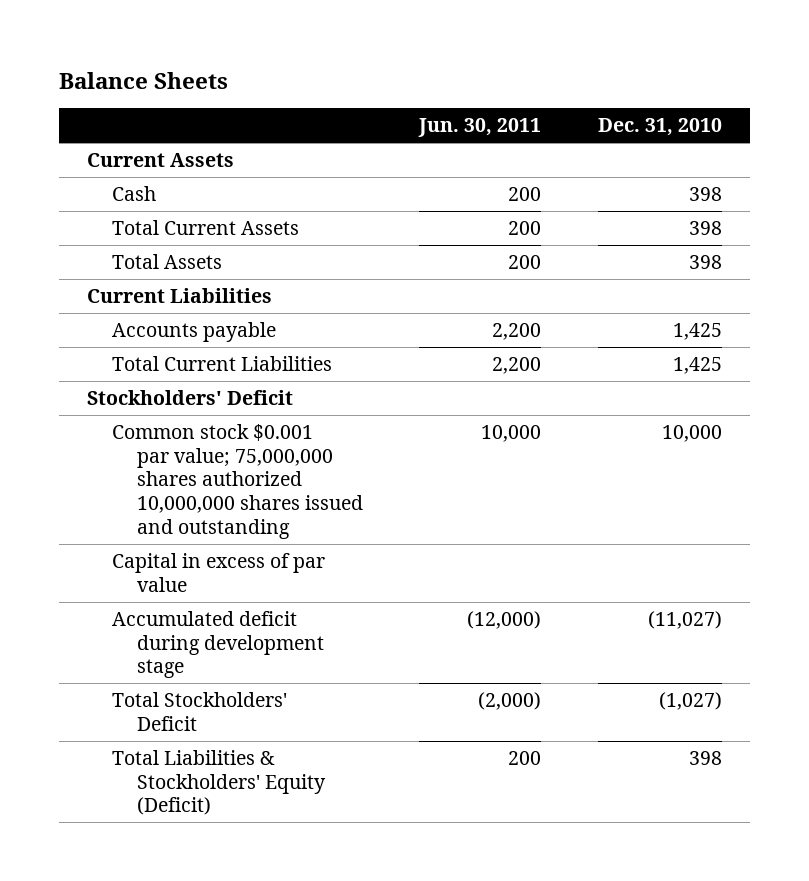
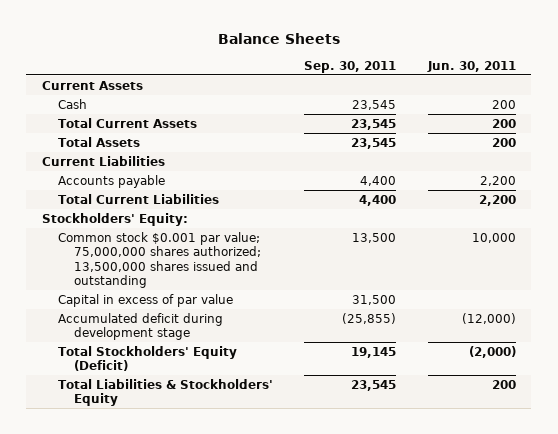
[597,118,722,137] Dec. 31, 2010 -> none
none -> [304,60,397,73] Sep. 30, 2011
[87,389,294,405] Stockholders' Deficit -> [41,212,188,226] Stockholders' Equity:
[111,423,363,539] Common stock $0.001 par value; 75,000,000 shares authorized 10,000,000 shares issued and outstanding -> [57,231,262,288] Common stock $0.001 par value; 75,000,000 shares authorized; 13,500,000 shares issued and outstanding
[111,691,287,731] Total Stockholders' Deficit -> [57,345,237,372] Total Stockholders' Equity (Deficit)
[111,749,326,816] Total Liabilities & Stockholders' Equity (Deficit) -> [57,378,273,407] Total Liabilities & Stockholders' Equity

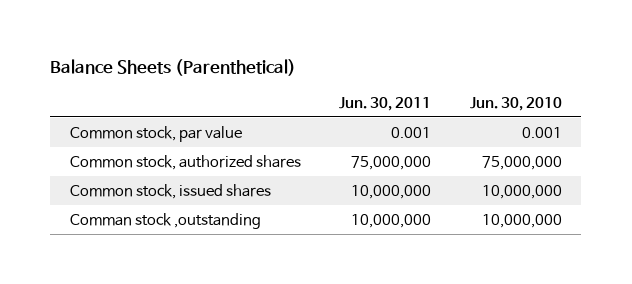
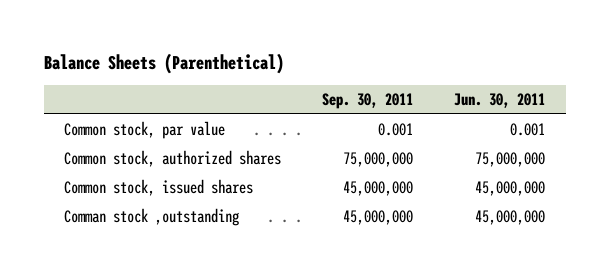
[470,96,563,111] Jun. 30, 2010 -> none
none -> [322,93,414,110] Sep. 30, 2011
[351,184,432,199] 10,000,000 -> [475,181,546,197] 45,000,000
[351,213,432,228] 10,000,000 -> [475,210,546,226] 45,000,000

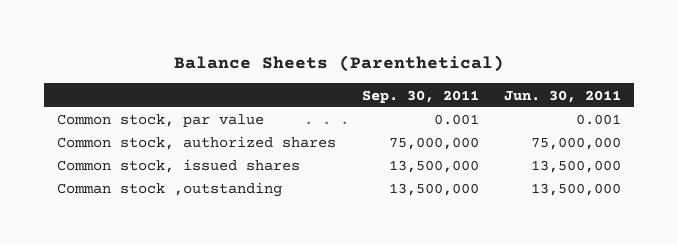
[343,181,414,197] 45,000,000 -> [388,160,479,174] 13,500,000
[475,181,546,197] 45,000,000 -> [531,160,622,174] 13,500,000
[343,210,414,226] 45,000,000 -> [388,183,479,197] 13,500,000
[475,210,546,226] 45,000,000 -> [531,183,622,197] 13,500,000

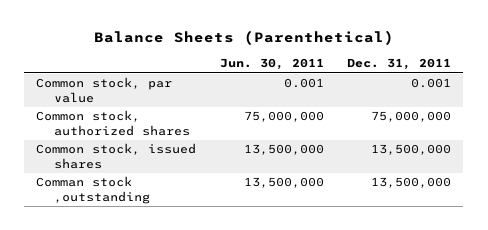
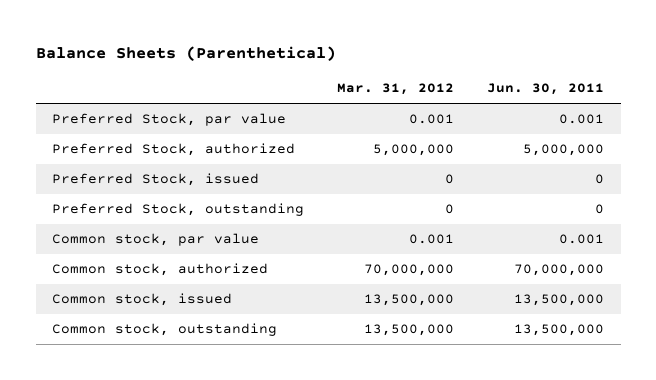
[347,58,452,71] Dec. 31, 2011 -> none
none -> [337,83,455,96] Mar. 31, 2012
none -> [52,113,287,127] Preferred Stock, par value
none -> [52,143,296,157] Preferred Stock, authorized
none -> [52,173,260,187] Preferred Stock, issued
none -> [52,203,305,217] Preferred Stock, outstanding
[36,110,190,137] Common stock, authorized shares -> [52,263,269,277] Common stock, authorized
[243,111,324,123] 75,000,000 -> [514,264,605,277] 70,000,000
[36,143,197,170] Common stock, issued shares -> [52,293,233,307] Common stock, issued
[36,176,150,205] Comman stock ,outstanding -> [52,323,278,337] Common stock, outstanding

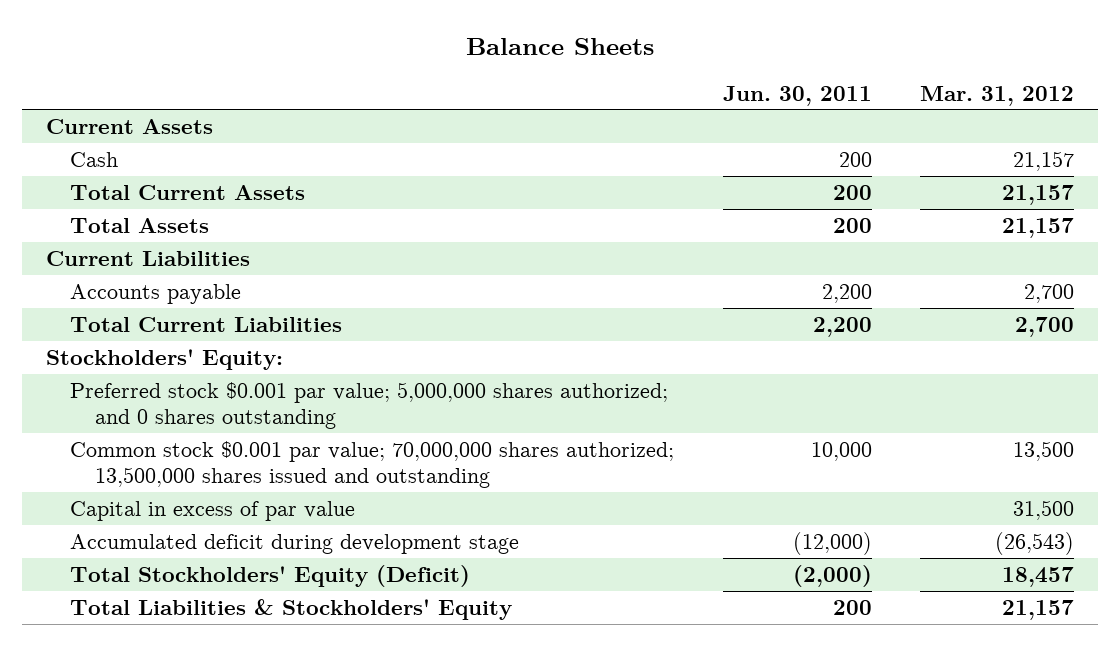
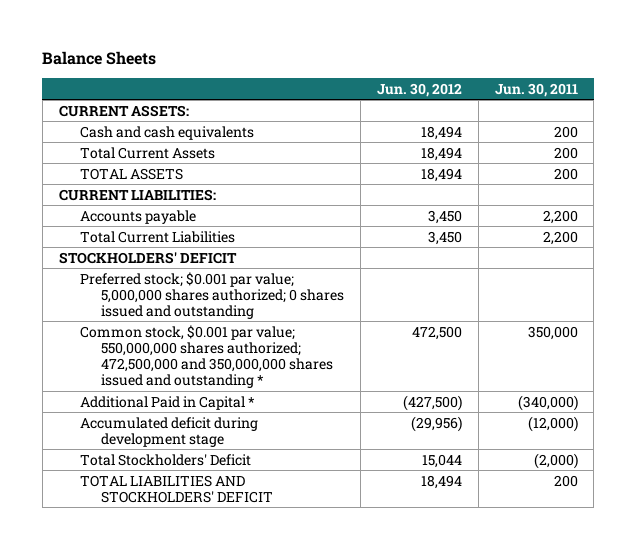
[919,85,1074,106] Mar. 31, 2012 -> none
none -> [376,83,462,98] Jun. 30, 2012
[70,151,119,167] Cash -> none
[45,118,213,134] Current Assets -> [58,104,189,117] CURRENT ASSETS:
none -> [79,125,254,140] Cash and cash equivalents
[70,217,210,233] Total Assets -> [79,167,183,180] TOTAL ASSETS
[45,250,250,266] Current Liabilities -> [58,188,216,201] CURRENT LIABILITIES:
[70,500,356,521] Capital in excess of par value -> none
[45,348,283,370] Stockholders' Equity: -> [58,251,237,264] STOCKHOLDERS' DEFICIT
[70,381,669,430] Preferred stock $0.001 par value; 5,000,000 shares authorized; and 0 shares outstanding -> [79,271,345,320] Preferred stock; $0.001 par value; 5,000,000 shares authorized; 0 shares issued and outstanding
[70,440,675,489] Common stock $0.001 par value; 70,000,000 shares authorized; 13,500,000 shares issued and outstanding -> [79,324,334,389] Common stock, $0.001 par value; 550,000,000 shares authorized; 472,500,000 and 350,000,000 shares issued and outstanding *
[810,441,872,461] 10,000 -> [527,325,578,340] 350,000
none -> [79,395,255,410] Additional Paid in Capital *
[70,564,471,587] Total Stockholders' Equity (Deficit) -> [79,453,251,466] Total Stockholders' Deficit
[70,598,513,620] Total Liabilities & Stockholders' Equity -> [79,474,274,503] TOTAL LIABILITIES AND STOCKHOLDERS' DEFICIT

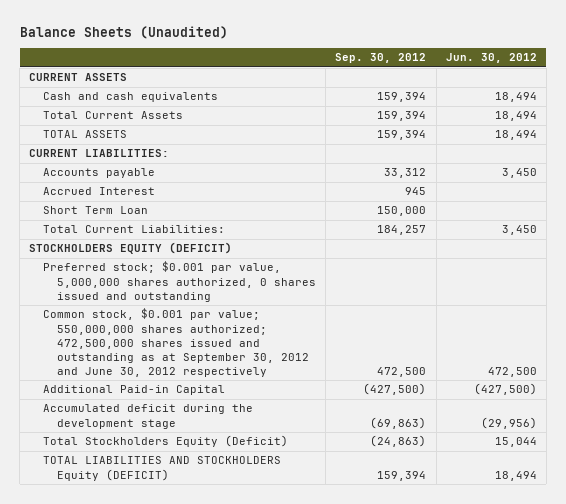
[42,51,157,66] Balance Sheets -> [19,25,228,39] Balance Sheets (Unaudited)
[494,83,578,98] Jun. 30, 2011 -> none
none -> [335,53,427,64] Sep. 30, 2012
[58,104,189,117] CURRENT ASSETS: -> [29,73,128,82] CURRENT ASSETS
none -> [43,187,156,196] Accrued Interest
none -> [43,206,149,215] Short Term Loan
[79,230,235,243] Total Current Liabilities -> [43,225,226,234] Total Current Liabilities:
[58,251,237,264] STOCKHOLDERS' DEFICIT -> [29,242,233,255] STOCKHOLDERS EQUITY (DEFICIT)
[79,271,345,320] Preferred stock; $0.001 par value; 5,000,000 shares authorized; 0 shares issued and outstanding -> [43,261,317,302] Preferred stock; $0.001 par value, 5,000,000 shares authorized, 0 shares issued and outstanding
[79,324,334,389] Common stock, $0.001 par value; 550,000,000 shares authorized; 472,500,000 and 350,000,000 shares issued and outstanding * -> [43,308,310,377] Common stock, $0.001 par value; 550,000,000 shares authorized; 472,500,000 shares issued and outstanding as at September 30, 2012 and June 30, 2012 respectively
[79,395,255,410] Additional Paid in Capital * -> [43,385,226,396] Additional Paid-in Capital
[79,416,258,447] Accumulated deficit during development stage -> [43,404,254,429] Accumulated deficit during the development stage
[79,453,251,466] Total Stockholders' Deficit -> [43,435,289,448] Total Stockholders Equity (Deficit)
[79,474,274,503] TOTAL LIABILITIES AND STOCKHOLDERS' DEFICIT -> [43,456,282,481] TOTAL LIABILITIES AND STOCKHOLDERS Equity (DEFICIT)

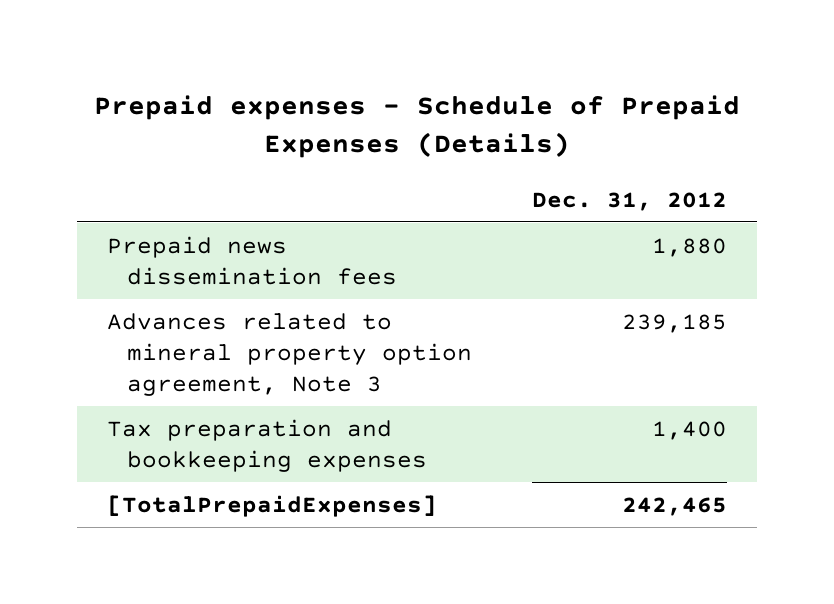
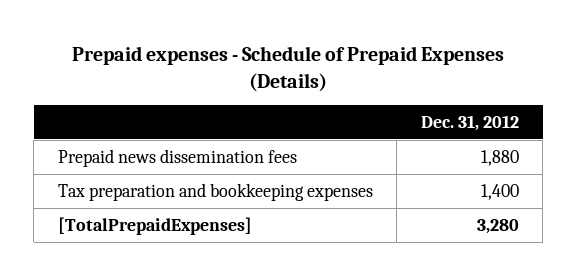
[106,312,472,397] Advances related to mineral property option agreement, Note 3 -> none
[622,496,728,516] 242,465 -> [476,218,519,234] 3,280

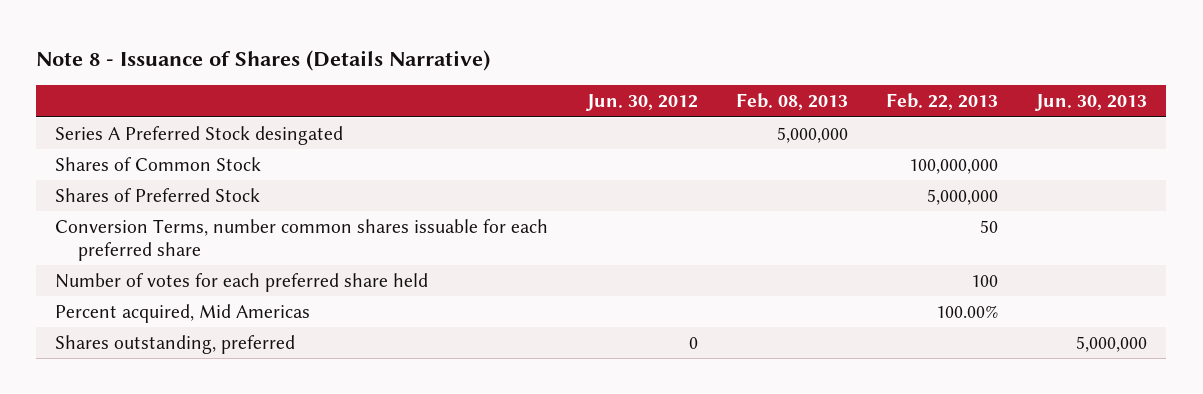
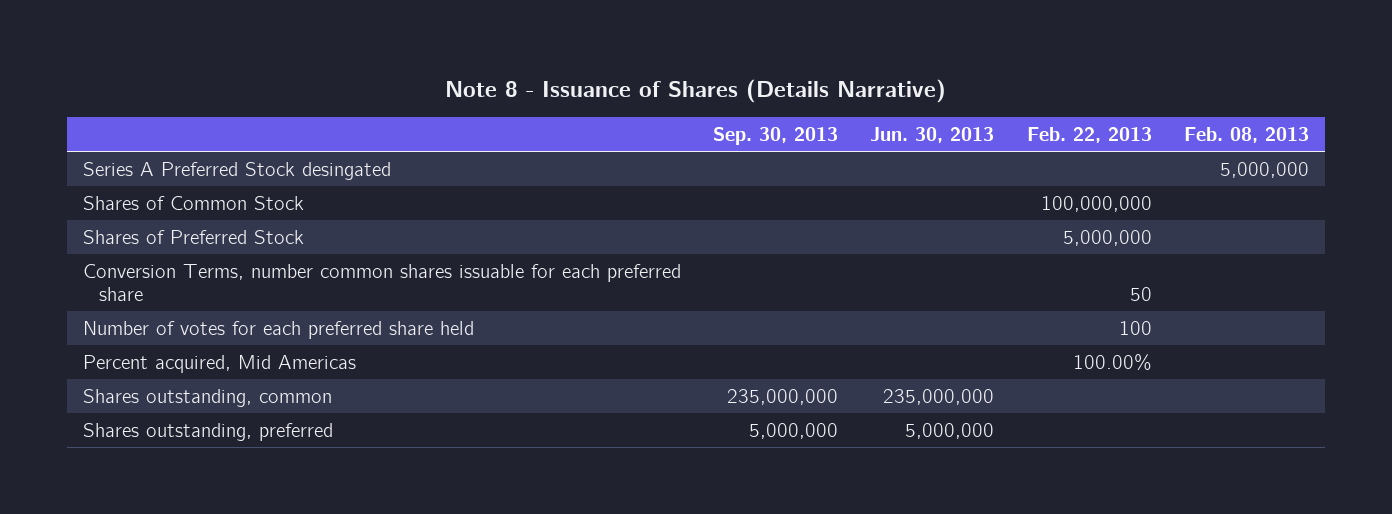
[585,94,698,112] Jun. 30, 2012 -> none
none -> [713,126,839,145] Sep. 30, 2013
none -> [82,388,332,407] Shares outstanding, common

